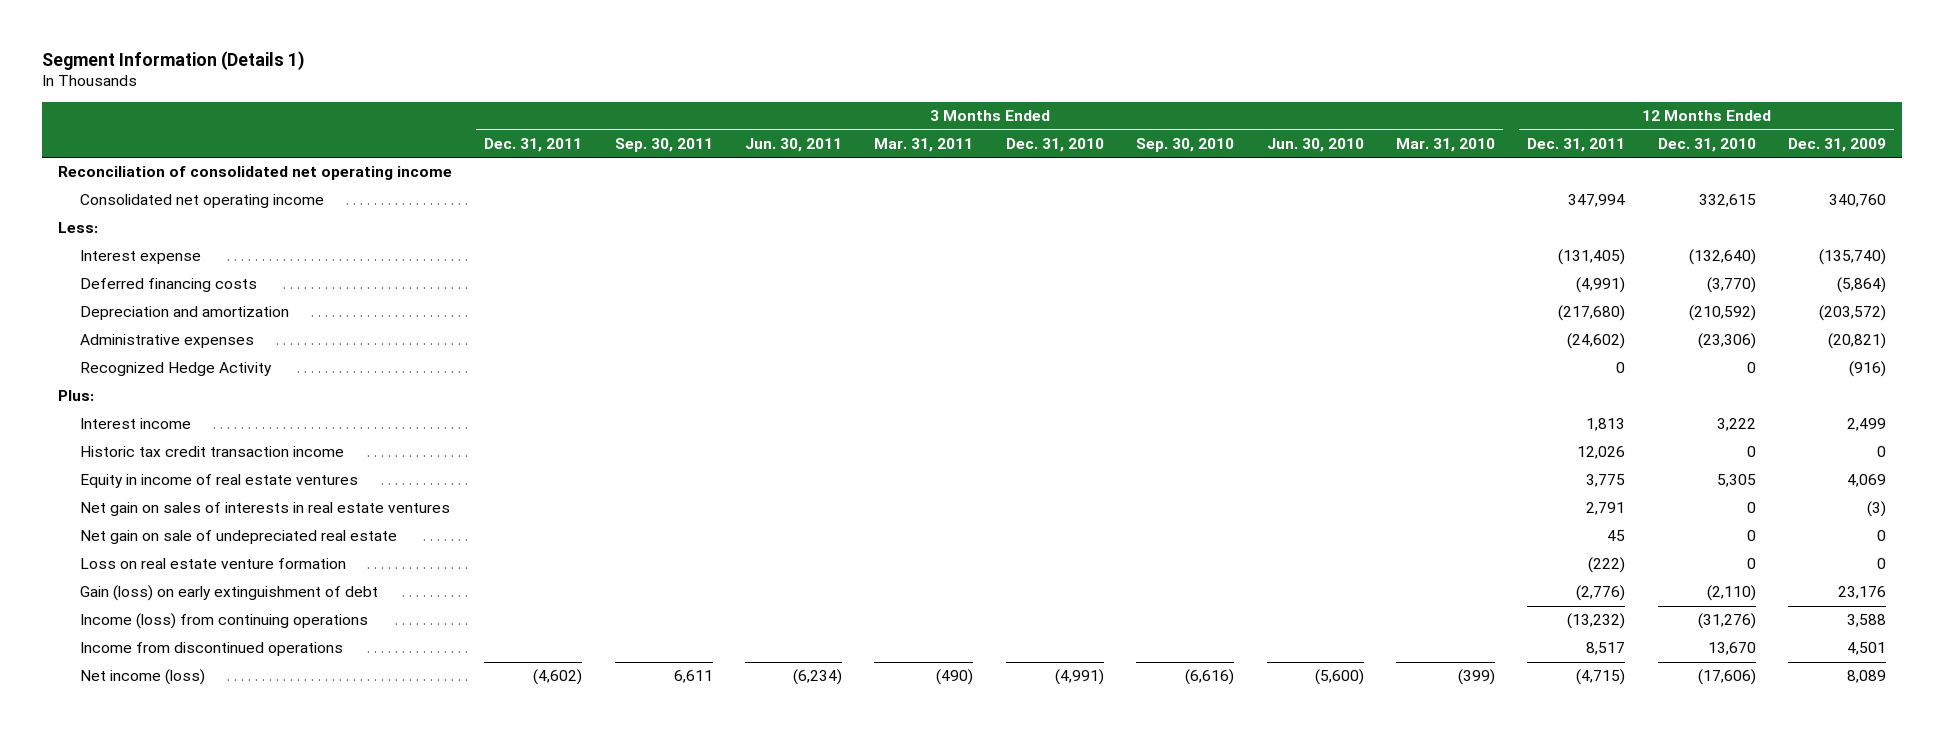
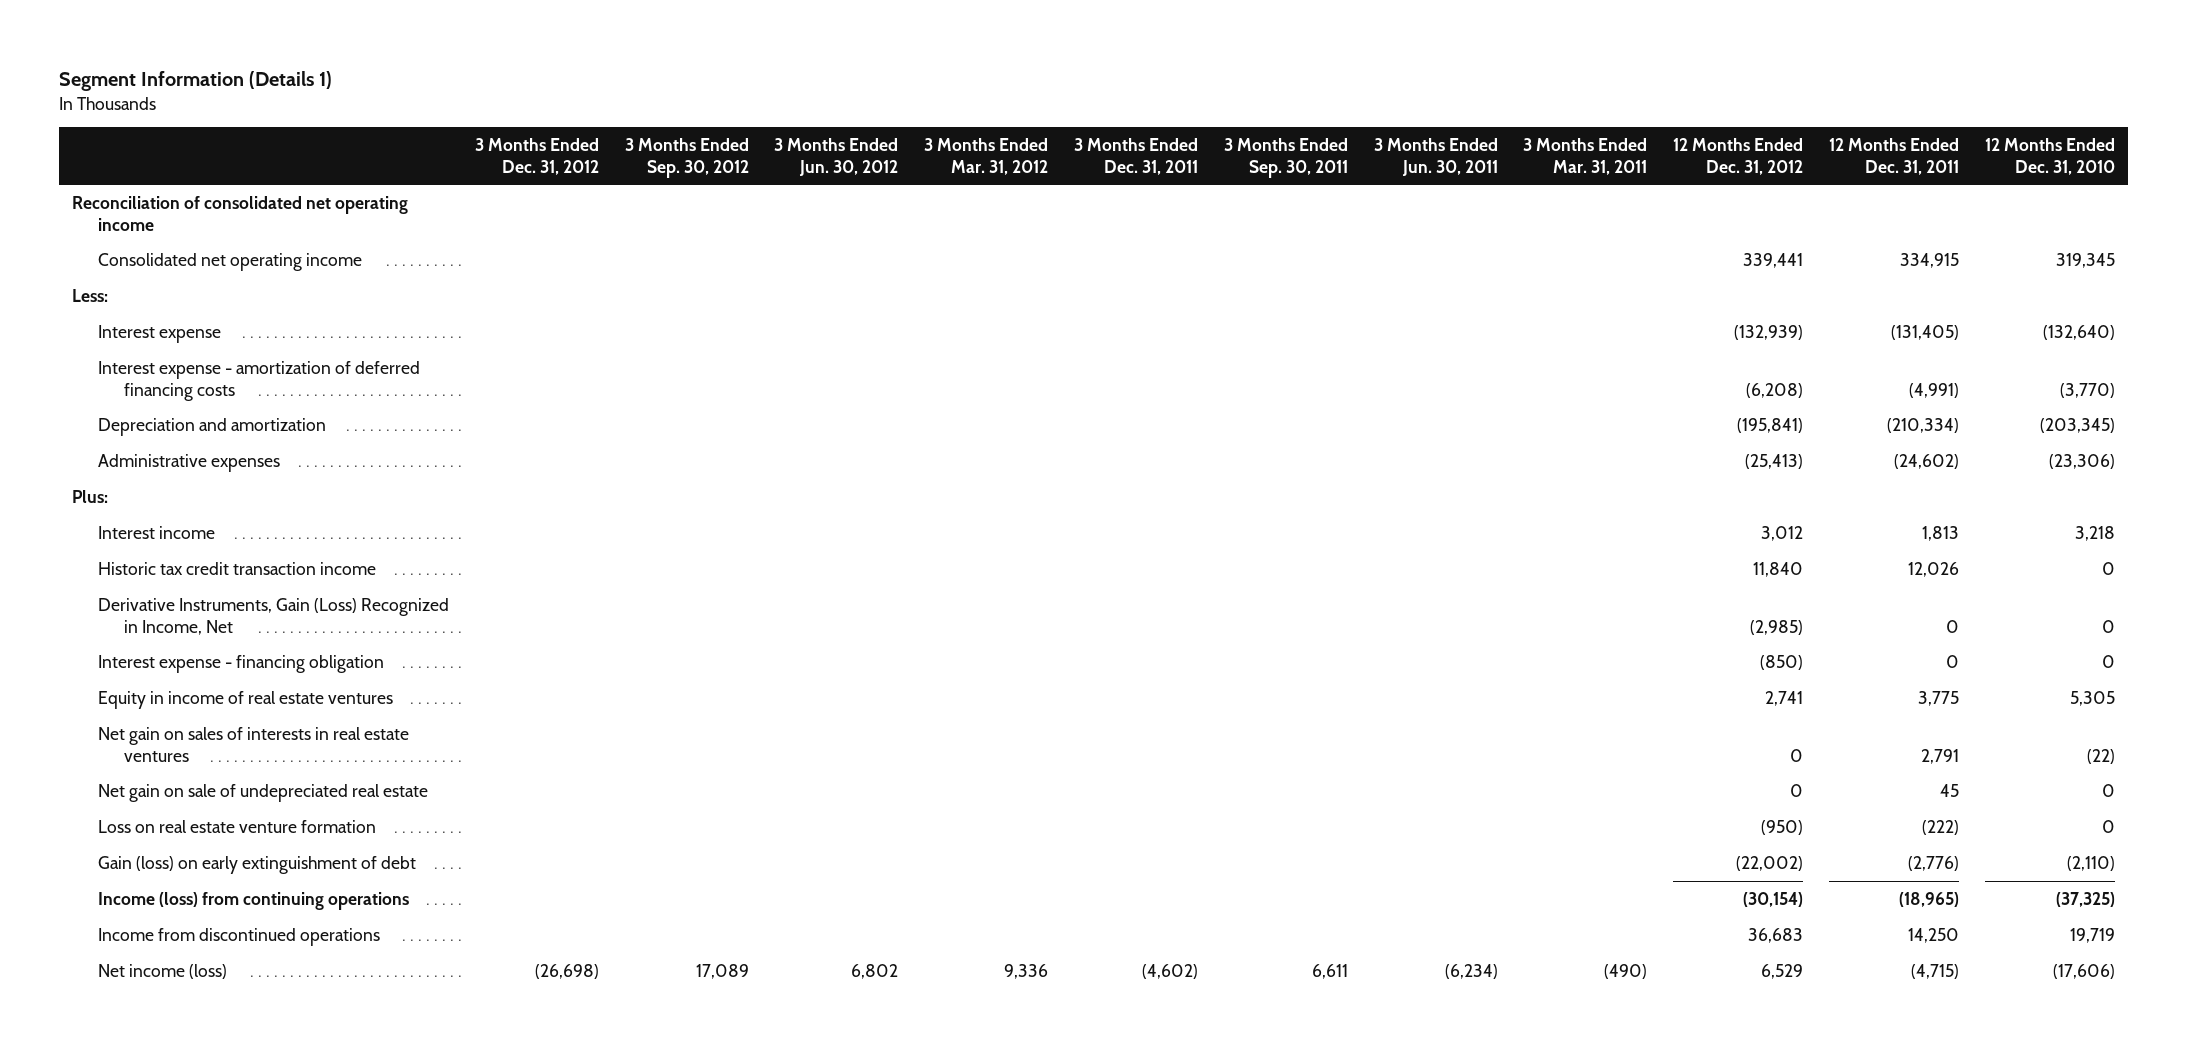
[1005,137,1104,152] Dec. 31, 2010 -> none
[1136,137,1235,152] Sep. 30, 2010 -> none
[1266,137,1364,152] Jun. 30, 2010 -> none
[1395,137,1495,152] Mar. 31, 2010 -> none
[1788,137,1887,152] Dec. 31, 2009 -> none
none -> [474,137,599,175] 3 Months Ended Dec. 31, 2012
none -> [624,137,749,178] 3 Months Ended Sep. 30, 2012
none -> [774,137,899,176] 3 Months Ended Jun. 30, 2012
none -> [924,137,1049,175] 3 Months Ended Mar. 31, 2012
none -> [1673,137,1804,175] 12 Months Ended Dec. 31, 2012
[1568,194,1626,208] 347,994 -> [1899,252,1959,268] 334,915
[1698,194,1756,208] 332,615 -> [2055,252,2115,268] 319,345
[80,278,258,293] Deferred financing costs -> [97,360,420,401] Interest expense - amortization of deferred financing costs
[1558,305,1626,322] (217,680) -> [1886,417,1959,433] (210,334)
[1688,305,1756,322] (210,592) -> [2039,417,2115,433] (203,345)
[80,362,273,377] Recognized Hedge Activity -> none
[1716,418,1756,432] 3,222 -> [2074,525,2115,541] 3,218
none -> [97,597,449,635] Derivative Instruments, Gain (Loss) Recognized in Income, Net
none -> [97,654,384,673] Interest expense - financing obligation
[1746,502,1756,514] 0 -> [2086,748,2115,764] (22)
[1567,613,1626,630] (13,232) -> [1898,891,1959,907] (18,965)
[1697,613,1756,630] (31,276) -> [2055,891,2115,907] (37,325)
[1586,642,1626,656] 8,517 -> [1907,927,1959,943] 14,250
[1707,642,1756,656] 13,670 -> [2069,927,2115,943] 19,719

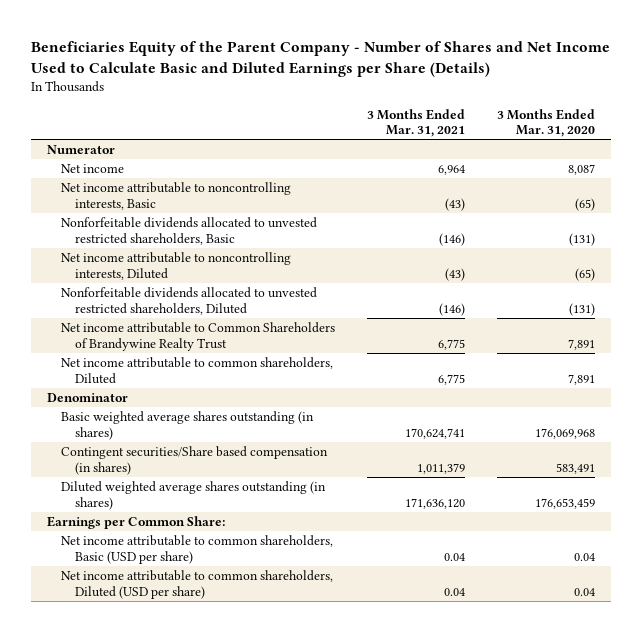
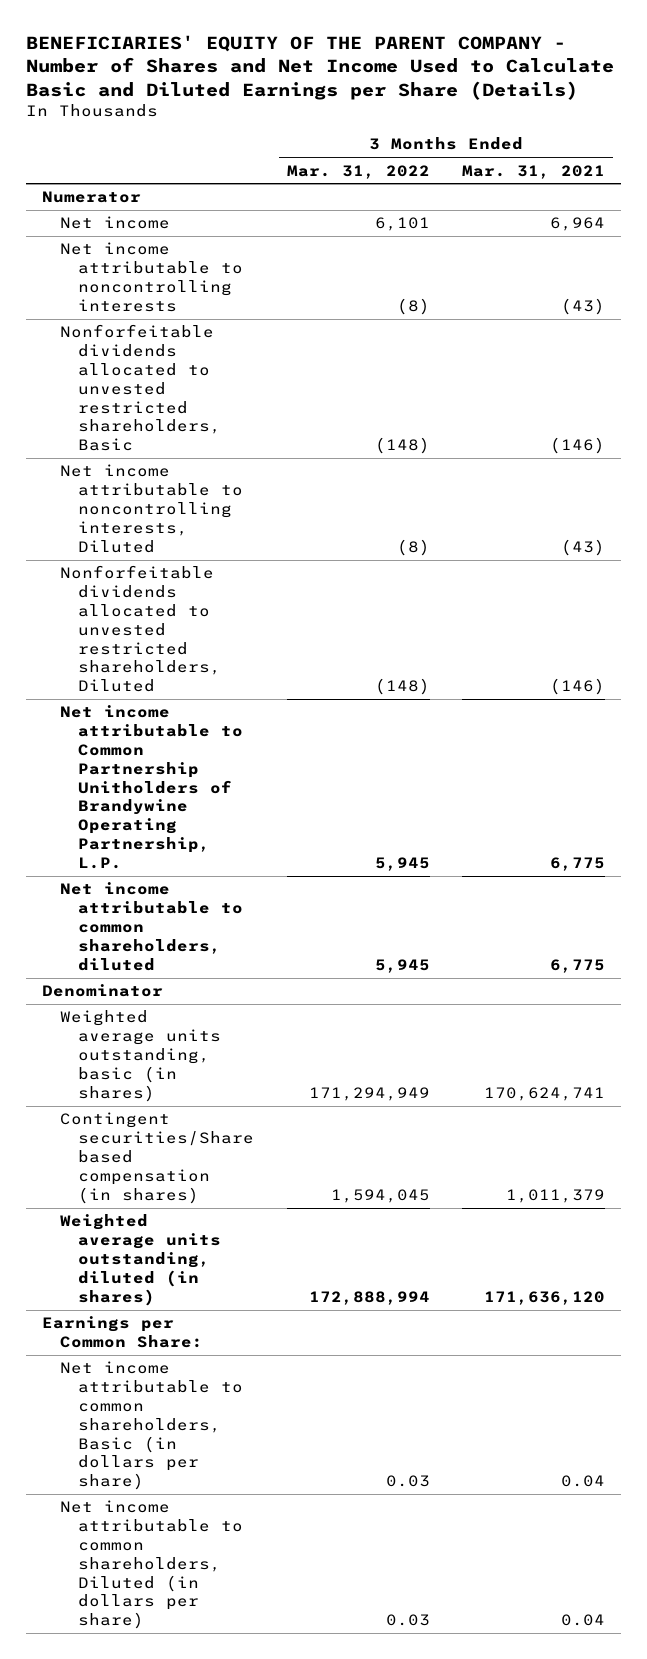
[31,41,611,78] Beneficiaries Equity of the Parent Company - Number of Shares and Net Income Used to Calculate Basic and Diluted Earnings per Share (Details) -> [25,35,614,100] BENEFICIARIES' EQUITY OF THE PARENT COMPANY - Number of Shares and Net Income Used to Calculate Basic and Diluted Earnings per Share (Details)
[497,108,596,138] 3 Months Ended Mar. 31, 2020 -> none
none -> [286,164,430,179] Mar. 31, 2022
[61,181,292,210] Net income attributable to noncontrolling interests, Basic -> [60,242,244,312] Net income attributable to noncontrolling interests
[61,321,336,351] Net income attributable to Common Shareholders of Brandywine Realty Trust -> [60,705,244,869] Net income attributable to Common Partnership Unitholders of Brandywine Operating Partnership, L.P.
[61,356,334,384] Net income attributable to common shareholders, Diluted -> [60,882,244,971] Net income attributable to common shareholders, diluted
[61,410,315,440] Basic weighted average shares outstanding (in shares) -> [60,1010,222,1102] Weighted average units outstanding, basic (in shares)
[61,480,327,510] Diluted weighted average shares outstanding (in shares) -> [60,1214,222,1306] Weighted average units outstanding, diluted (in shares)
[61,534,334,564] Net income attributable to common shareholders, Basic (USD per share) -> [60,1361,244,1491] Net income attributable to common shareholders, Basic (in dollars per share)
[61,569,334,599] Net income attributable to common shareholders, Diluted (USD per share) -> [60,1500,244,1630] Net income attributable to common shareholders, Diluted (in dollars per share)

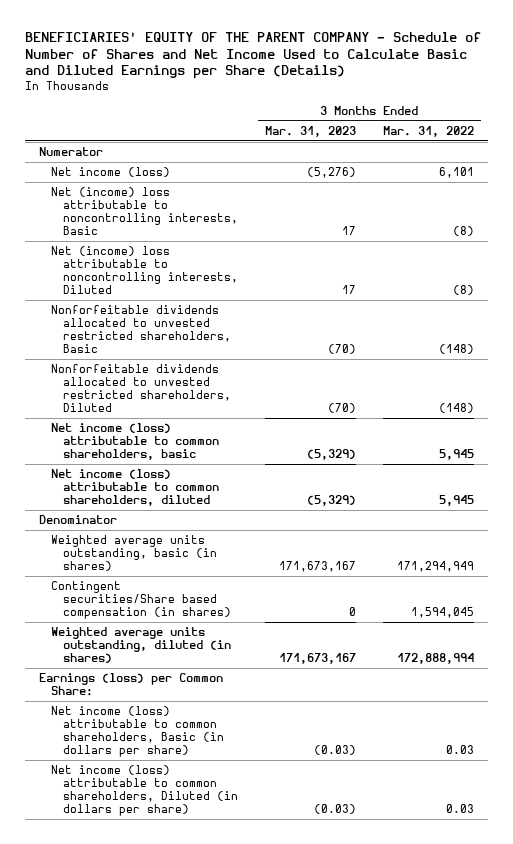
[25,35,614,100] BENEFICIARIES' EQUITY OF THE PARENT COMPANY - Number of Shares and Net Income Used to Calculate Basic and Diluted Earnings per Share (Details) -> [24,31,481,80] BENEFICIARIES' EQUITY OF THE PARENT COMPANY - Schedule of Number of Shares and Net Income Used to Calculate Basic and Diluted Earnings per Share (Details)
[461,164,605,179] Mar. 31, 2021 -> none
none -> [264,125,356,137] Mar. 31, 2023
[60,216,171,230] Net income -> [50,167,170,178] Net income (loss)
[60,242,244,312] Net income attributable to noncontrolling interests -> [50,187,238,235] Net (income) loss attributable to noncontrolling interests, Basic
none -> [50,246,238,294] Net (income) loss attributable to noncontrolling interests, Diluted
[60,464,244,553] Net income attributable to noncontrolling interests, Diluted -> none
[60,705,244,869] Net income attributable to Common Partnership Unitholders of Brandywine Operating Partnership, L.P. -> [50,423,219,460] Net income (loss) attributable to common shareholders, basic
[60,882,244,971] Net income attributable to common shareholders, diluted -> [50,469,219,506] Net income (loss) attributable to common shareholders, diluted
[41,1316,204,1349] Earnings per Common Share: -> [38,673,223,696] Earnings (loss) per Common Share:
[60,1361,244,1491] Net income attributable to common shareholders, Basic (in dollars per share) -> [50,706,224,757] Net income (loss) attributable to common shareholders, Basic (in dollars per share)
[60,1500,244,1630] Net income attributable to common shareholders, Diluted (in dollars per share) -> [50,765,238,816] Net income (loss) attributable to common shareholders, Diluted (in dollars per share)

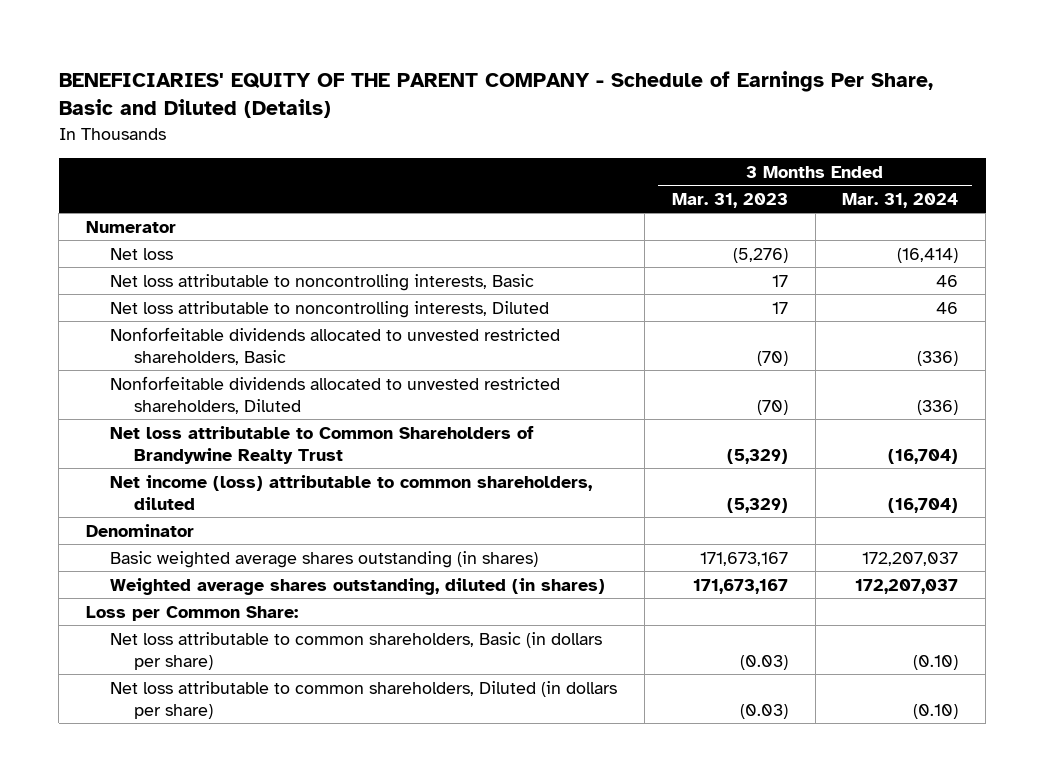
[24,31,481,80] BENEFICIARIES' EQUITY OF THE PARENT COMPANY - Schedule of Number of Shares and Net Income Used to Calculate Basic and Diluted Earnings per Share (Details) -> [58,71,933,119] BENEFICIARIES' EQUITY OF THE PARENT COMPANY - Schedule of Earnings Per Share, Basic and Diluted (Details)
[383,125,475,137] Mar. 31, 2022 -> none
none -> [842,193,959,209] Mar. 31, 2024
[50,167,170,178] Net income (loss) -> [110,247,174,260] Net loss
[50,187,238,235] Net (income) loss attributable to noncontrolling interests, Basic -> [110,273,535,291] Net loss attributable to noncontrolling interests, Basic
[50,246,238,294] Net (income) loss attributable to noncontrolling interests, Diluted -> [110,300,550,318] Net loss attributable to noncontrolling interests, Diluted
[50,423,219,460] Net income (loss) attributable to common shareholders, basic -> [110,425,535,464] Net loss attributable to Common Shareholders of Brandywine Realty Trust
[50,581,231,619] Contingent securities/Share based compensation (in shares) -> none
[50,535,217,571] Weighted average units outstanding, basic (in shares) -> [110,550,539,568] Basic weighted average shares outstanding (in shares)
[50,627,231,663] Weighted average units outstanding, diluted (in shares) -> [110,577,606,595] Weighted average shares outstanding, diluted (in shares)
[38,673,223,696] Earnings (loss) per Common Share: -> [86,605,299,621] Loss per Common Share:
[50,706,224,757] Net income (loss) attributable to common shareholders, Basic (in dollars per share) -> [110,631,603,670] Net loss attributable to common shareholders, Basic (in dollars per share)
[50,765,238,816] Net income (loss) attributable to common shareholders, Diluted (in dollars per share) -> [110,680,618,719] Net loss attributable to common shareholders, Diluted (in dollars per share)

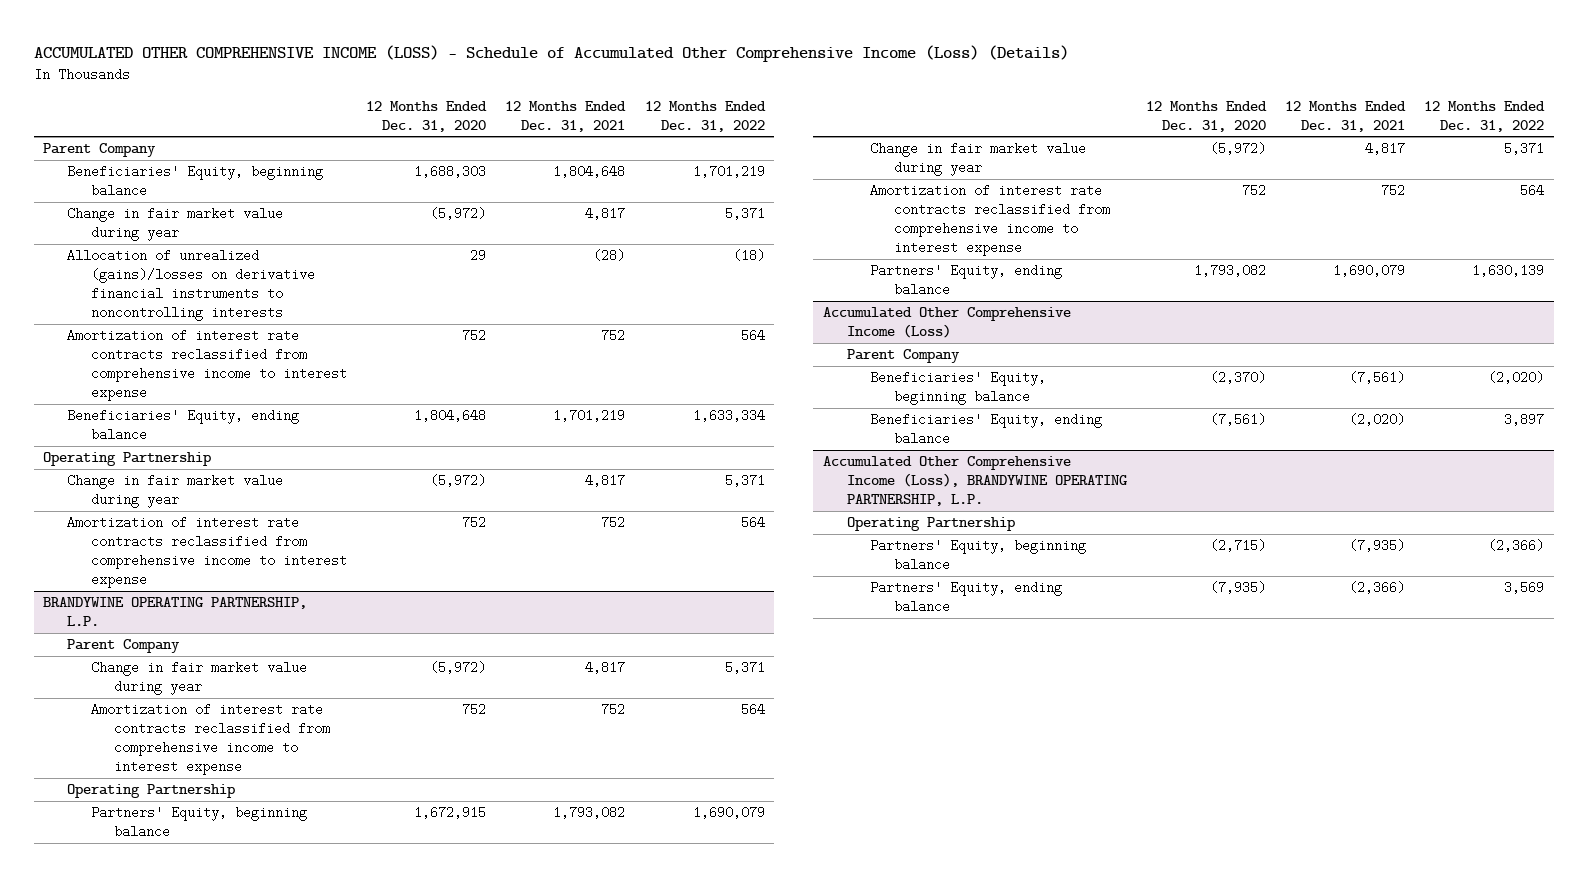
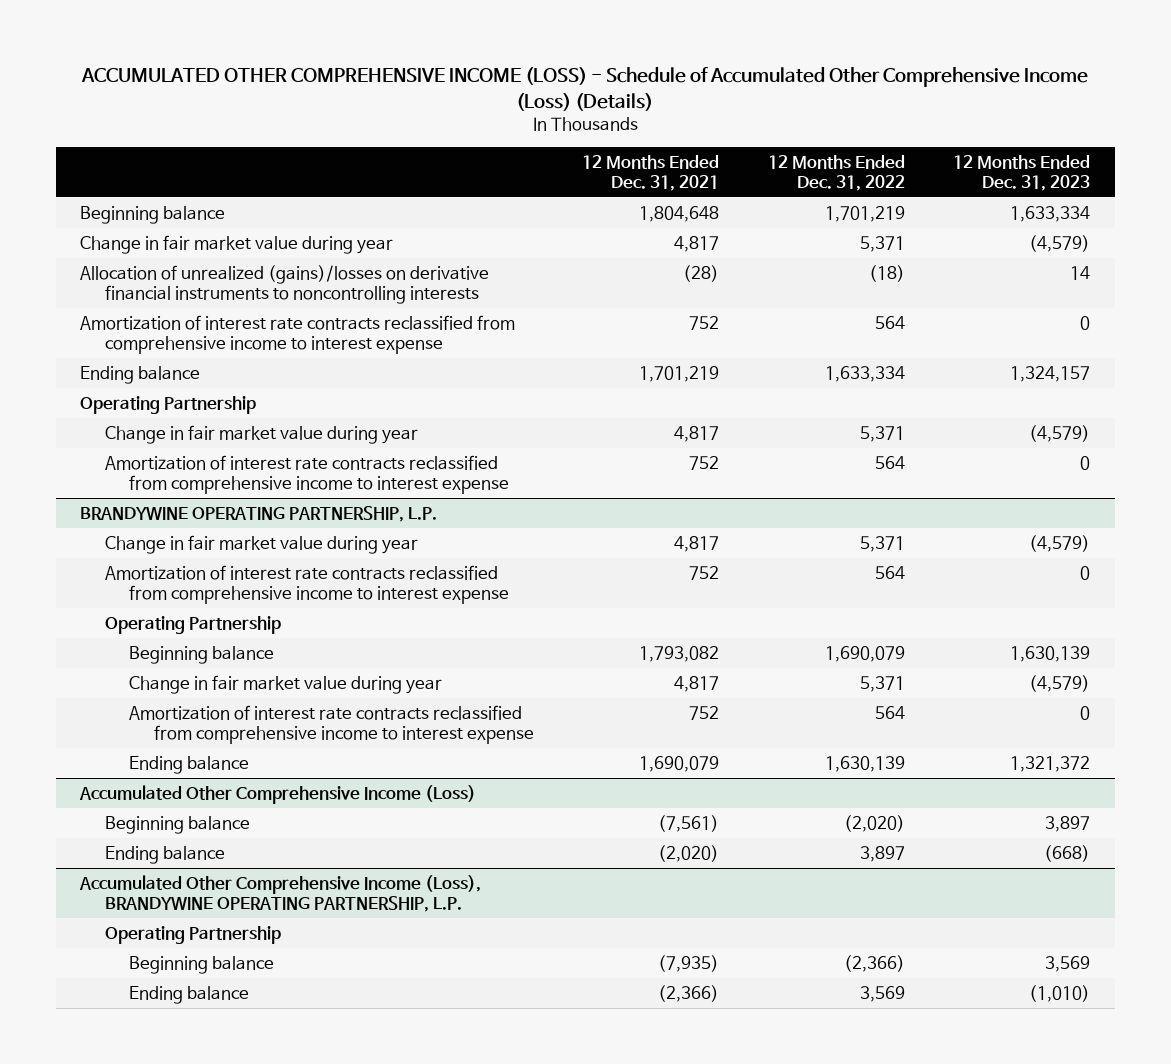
[366,100,488,132] 12 Months Ended Dec. 31, 2020 -> none
none -> [953,154,1091,191] 12 Months Ended Dec. 31, 2023
[43,143,157,158] Parent Company -> none
[66,165,323,198] Beneficiaries' Equity, beginning balance -> [80,206,226,225] Beginning balance
[66,409,299,442] Beneficiaries' Equity, ending balance -> [80,366,201,385] Ending balance
[66,639,180,654] Parent Company -> none
[90,806,307,839] Partners' Equity, beginning balance -> [129,646,275,665] Beginning balance
[870,264,1063,297] Partners' Equity, ending balance -> [129,756,250,775] Ending balance
[846,349,960,364] Parent Company -> none
[870,371,1047,406] Beneficiaries' Equity, beginning balance -> [104,816,250,835] Beginning balance
[870,413,1103,446] Beneficiaries' Equity, ending balance -> [104,846,225,865] Ending balance
[870,539,1087,572] Partners' Equity, beginning balance -> [129,956,275,975] Beginning balance
[870,581,1063,614] Partners' Equity, ending balance -> [129,986,250,1005] Ending balance

